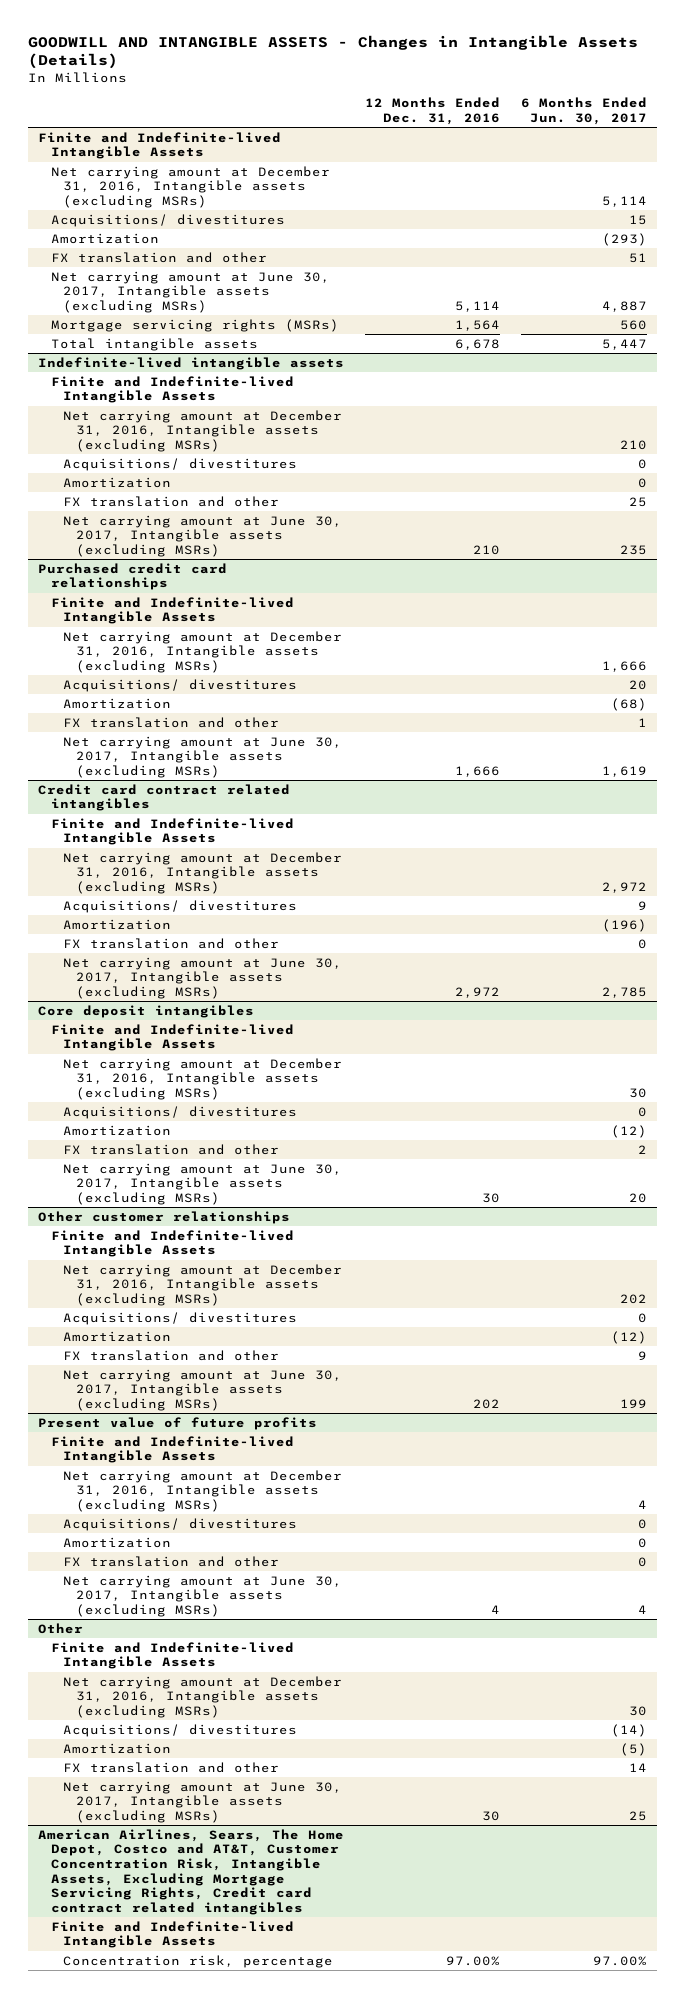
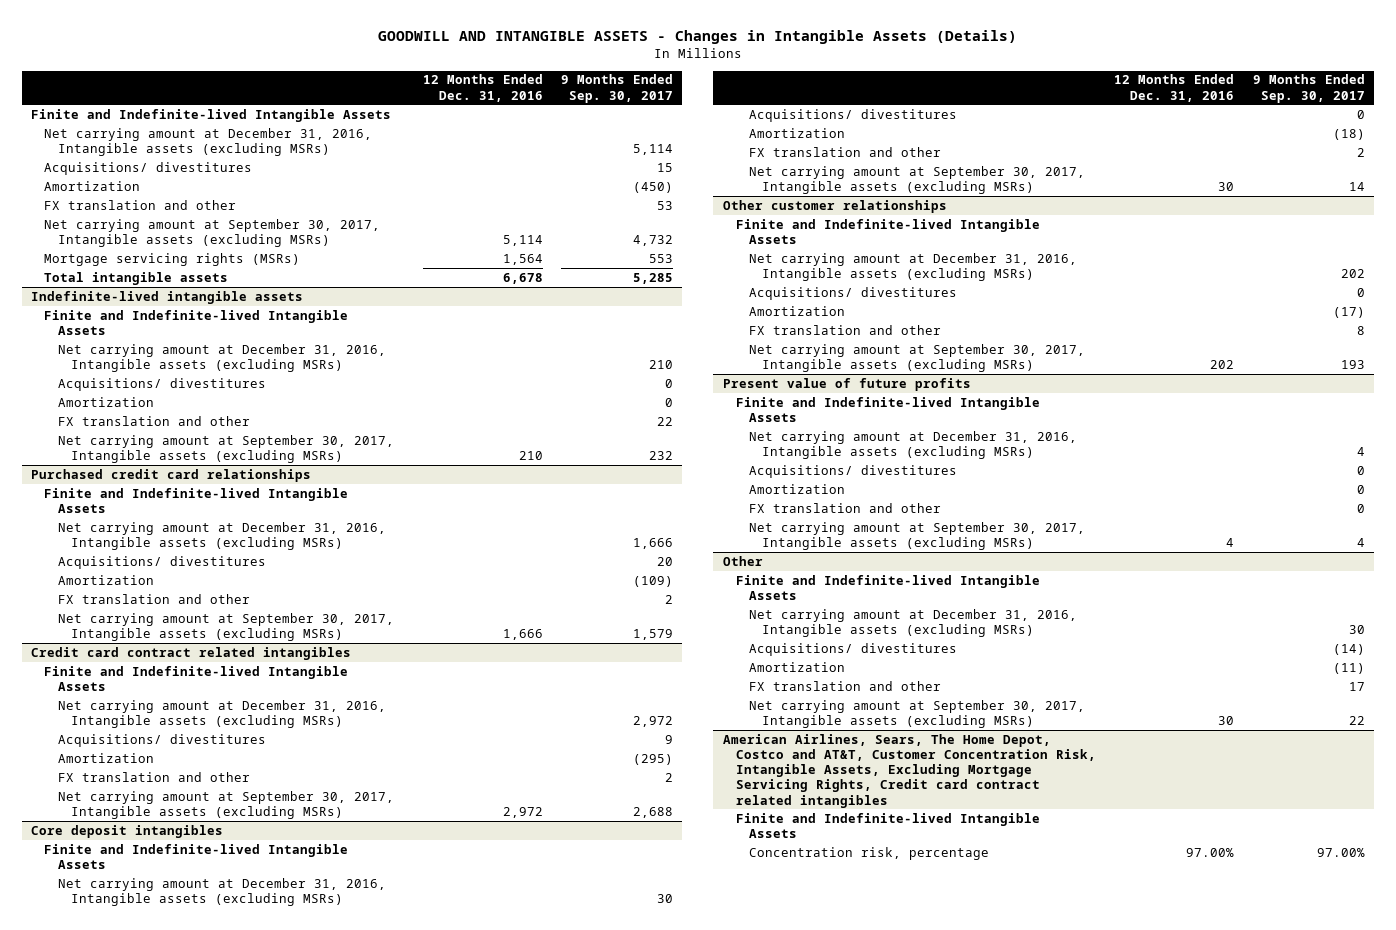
[520,97,647,126] 6 Months Ended Jun. 30, 2017 -> none
none -> [561,74,674,103] 9 Months Ended Sep. 30, 2017
[50,270,330,314] Net carrying amount at June 30, 2017, Intangible assets (excluding MSRs) -> [44,218,381,247] Net carrying amount at September 30, 2017, Intangible assets (excluding MSRs)
[63,514,343,558] Net carrying amount at June 30, 2017, Intangible assets (excluding MSRs) -> [57,434,394,463] Net carrying amount at September 30, 2017, Intangible assets (excluding MSRs)
[63,735,343,779] Net carrying amount at June 30, 2017, Intangible assets (excluding MSRs) -> [57,612,394,641] Net carrying amount at September 30, 2017, Intangible assets (excluding MSRs)
[63,956,343,1000] Net carrying amount at June 30, 2017, Intangible assets (excluding MSRs) -> [57,790,394,819] Net carrying amount at September 30, 2017, Intangible assets (excluding MSRs)
[63,1162,343,1206] Net carrying amount at June 30, 2017, Intangible assets (excluding MSRs) -> [749,165,1086,194] Net carrying amount at September 30, 2017, Intangible assets (excluding MSRs)
[63,1368,343,1412] Net carrying amount at June 30, 2017, Intangible assets (excluding MSRs) -> [749,343,1086,372] Net carrying amount at September 30, 2017, Intangible assets (excluding MSRs)
[63,1574,343,1618] Net carrying amount at June 30, 2017, Intangible assets (excluding MSRs) -> [749,521,1086,550] Net carrying amount at September 30, 2017, Intangible assets (excluding MSRs)
[63,1780,343,1824] Net carrying amount at June 30, 2017, Intangible assets (excluding MSRs) -> [749,699,1086,728] Net carrying amount at September 30, 2017, Intangible assets (excluding MSRs)

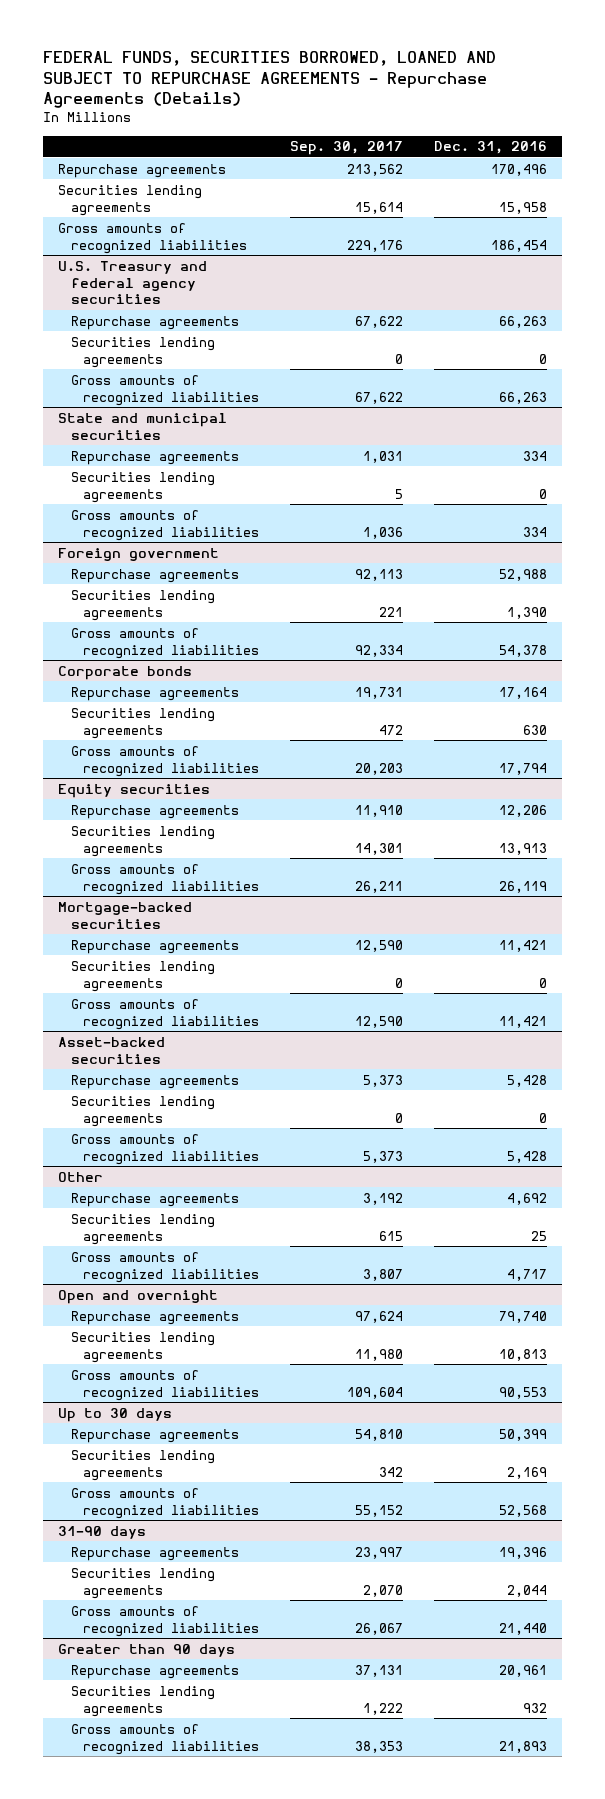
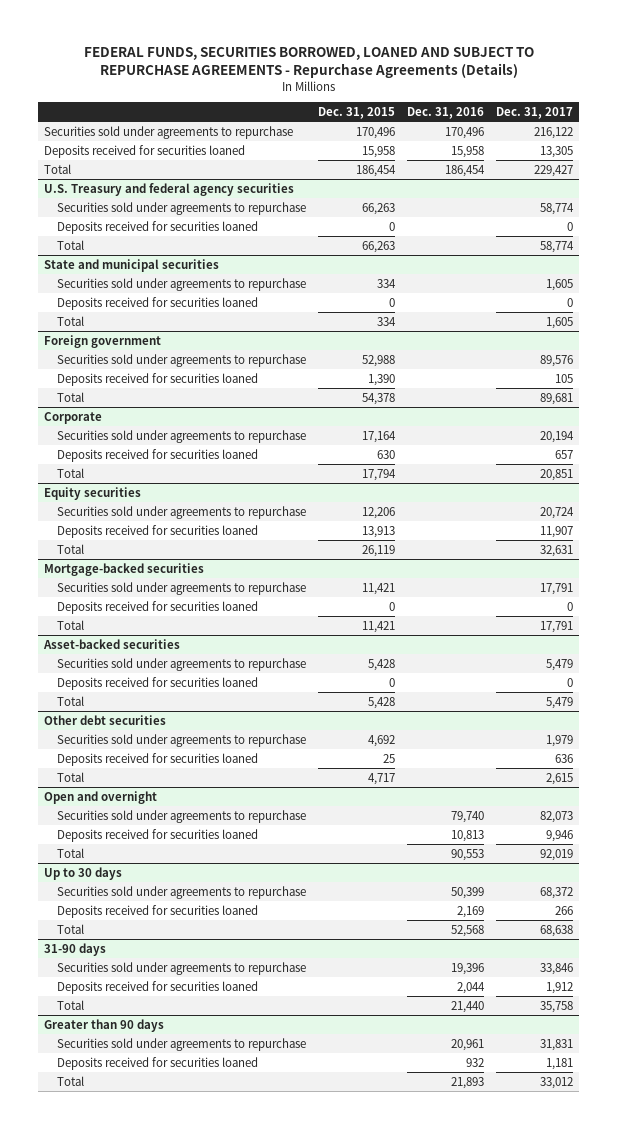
[289,141,403,156] Sep. 30, 2017 -> none
none -> [317,107,395,120] Dec. 31, 2015
none -> [496,107,574,120] Dec. 31, 2017
[58,163,227,178] Repurchase agreements -> [44,125,294,139] Securities sold under agreements to repurchase
[58,184,203,216] Securities lending agreements -> [44,144,246,158] Deposits received for securities loaned
[58,222,247,254] Gross amounts of recognized liabilities -> [44,163,72,174] Total
[70,315,239,330] Repurchase agreements -> none
[70,336,215,368] Securities lending agreements -> none
[70,374,259,406] Gross amounts of recognized liabilities -> none
none -> [56,201,306,215] Securities sold under agreements to repurchase
none -> [56,220,258,234] Deposits received for securities loaned
none -> [56,239,84,250] Total
[70,450,239,465] Repurchase agreements -> none
[70,471,215,503] Securities lending agreements -> none
[70,509,259,541] Gross amounts of recognized liabilities -> none
none -> [56,277,306,291] Securities sold under agreements to repurchase
none -> [56,296,258,310] Deposits received for securities loaned
none -> [56,315,84,326] Total
[70,568,239,583] Repurchase agreements -> none
[70,589,215,621] Securities lending agreements -> none
[70,627,259,659] Gross amounts of recognized liabilities -> none
[70,686,239,701] Repurchase agreements -> none
[70,707,215,739] Securities lending agreements -> none
[70,745,259,777] Gross amounts of recognized liabilities -> none
none -> [56,353,306,367] Securities sold under agreements to repurchase
none -> [56,372,258,386] Deposits received for securities loaned
none -> [56,391,84,402] Total
[58,665,193,680] Corporate bonds -> [44,411,103,424] Corporate
none -> [56,429,306,443] Securities sold under agreements to repurchase
none -> [56,448,258,462] Deposits received for securities loaned
none -> [56,467,84,478] Total
[70,804,239,819] Repurchase agreements -> none
[70,825,215,857] Securities lending agreements -> none
[70,863,259,895] Gross amounts of recognized liabilities -> none
none -> [56,505,306,519] Securities sold under agreements to repurchase
none -> [56,524,258,538] Deposits received for securities loaned
none -> [56,543,84,554] Total
[70,939,239,954] Repurchase agreements -> none
[70,960,215,992] Securities lending agreements -> none
[70,998,259,1030] Gross amounts of recognized liabilities -> none
none -> [56,581,306,595] Securities sold under agreements to repurchase
none -> [56,600,258,614] Deposits received for securities loaned
none -> [56,619,84,630] Total
[70,1074,239,1089] Repurchase agreements -> none
[70,1095,215,1127] Securities lending agreements -> none
[70,1133,259,1165] Gross amounts of recognized liabilities -> none
[70,1192,239,1207] Repurchase agreements -> none
[70,1213,215,1245] Securities lending agreements -> none
[70,1251,259,1283] Gross amounts of recognized liabilities -> none
none -> [56,657,306,671] Securities sold under agreements to repurchase
none -> [56,676,258,690] Deposits received for securities loaned
none -> [56,695,84,706] Total
[58,1171,104,1182] Other -> [44,714,167,725] Other debt securities
none -> [56,733,306,747] Securities sold under agreements to repurchase
none -> [56,752,258,766] Deposits received for securities loaned
none -> [56,771,84,782] Total
[70,1310,239,1325] Repurchase agreements -> [56,809,306,823] Securities sold under agreements to repurchase
[70,1331,215,1363] Securities lending agreements -> [56,828,258,842] Deposits received for securities loaned
[70,1369,259,1401] Gross amounts of recognized liabilities -> [56,847,84,858] Total
[70,1428,239,1443] Repurchase agreements -> [56,885,306,899] Securities sold under agreements to repurchase
[70,1449,215,1481] Securities lending agreements -> [56,904,258,918] Deposits received for securities loaned
[70,1487,259,1519] Gross amounts of recognized liabilities -> [56,923,84,934] Total
[70,1546,239,1561] Repurchase agreements -> [56,961,306,975] Securities sold under agreements to repurchase
[70,1567,215,1599] Securities lending agreements -> [56,980,258,994] Deposits received for securities loaned
[70,1605,259,1637] Gross amounts of recognized liabilities -> [56,999,84,1010] Total
[70,1664,239,1679] Repurchase agreements -> [56,1037,306,1051] Securities sold under agreements to repurchase
[70,1685,215,1717] Securities lending agreements -> [56,1056,258,1070] Deposits received for securities loaned
[70,1723,259,1755] Gross amounts of recognized liabilities -> [56,1075,84,1086] Total

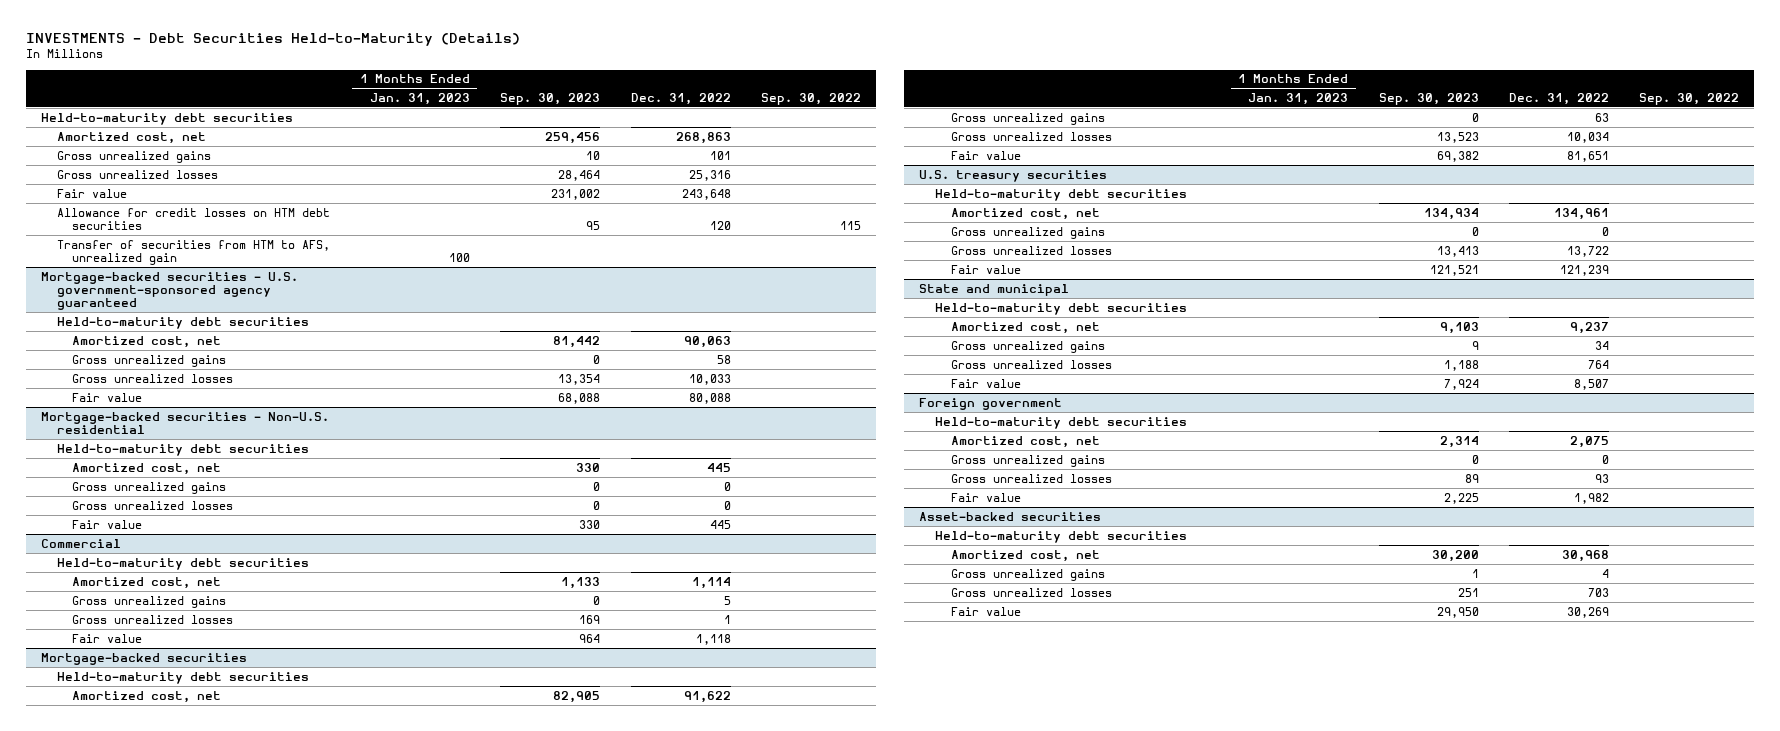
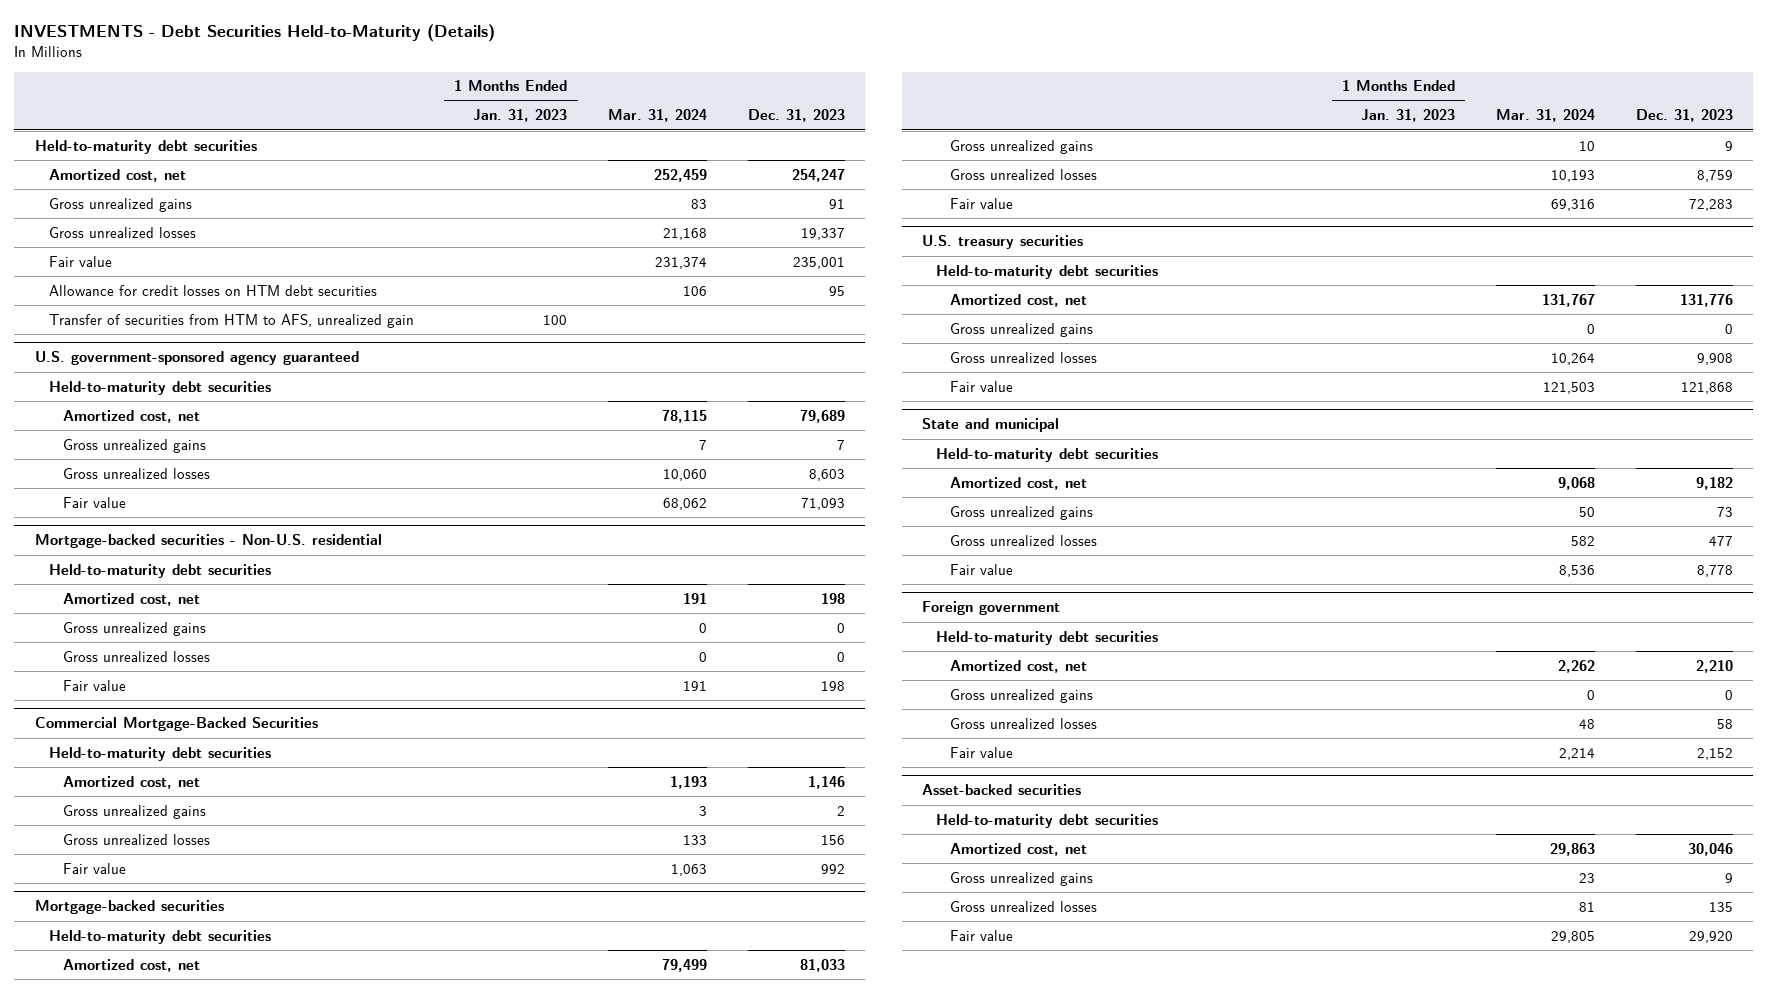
[500,92,601,105] Sep. 30, 2023 -> none
[630,92,731,105] Dec. 31, 2022 -> none
[760,92,861,105] Sep. 30, 2022 -> none
none -> [608,109,708,123] Mar. 31, 2024
none -> [747,109,845,123] Dec. 31, 2023
[40,271,298,310] Mortgage-backed securities - U.S. government-sponsored agency guaranteed -> [34,351,359,366] U.S. government-sponsored agency guaranteed
[40,538,121,548] Commercial -> [34,717,318,732] Commercial Mortgage-Backed Securities

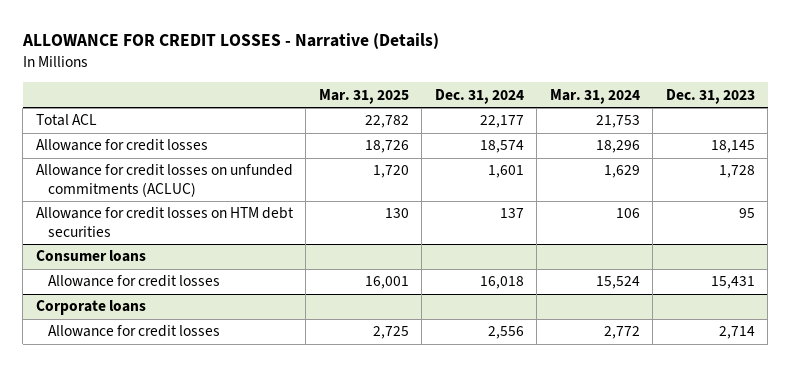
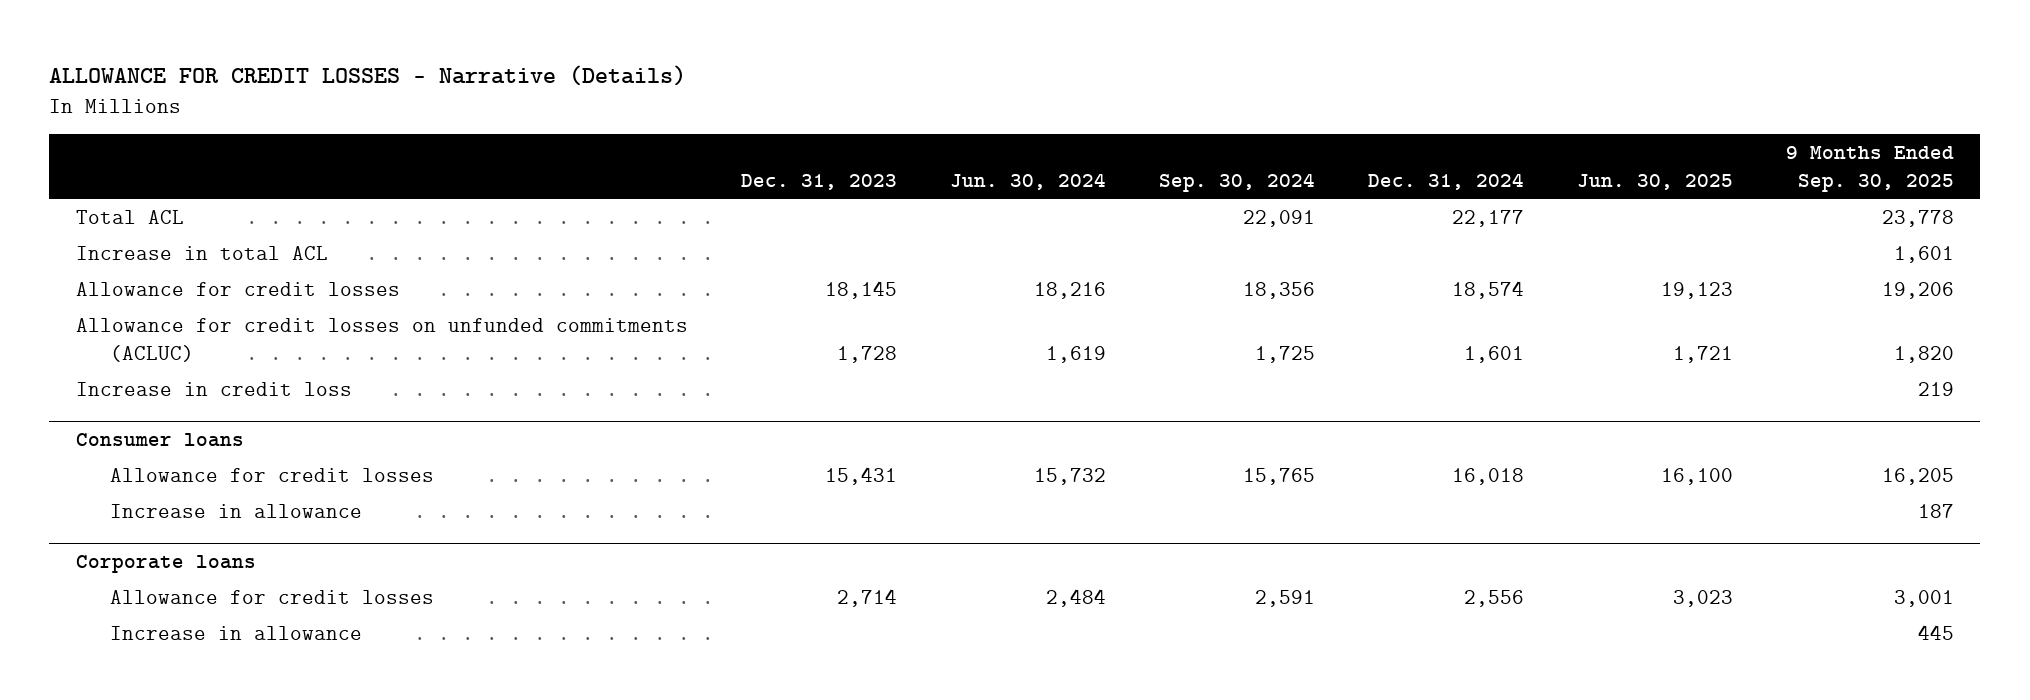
[318,88,409,104] Mar. 31, 2025 -> none
[549,88,640,104] Mar. 31, 2024 -> none
none -> [949,173,1106,191] Jun. 30, 2024
none -> [1158,173,1315,193] Sep. 30, 2024
none -> [1576,174,1733,191] Jun. 30, 2025
none -> [1785,145,1954,193] 9 Months Ended Sep. 30, 2025
none -> [75,245,328,260] Increase in total ACL
[35,207,294,237] Allowance for credit losses on HTM debt securities -> none
none -> [75,381,352,396] Increase in credit loss
none -> [110,503,363,518] Increase in allowance
none -> [110,625,363,640] Increase in allowance

